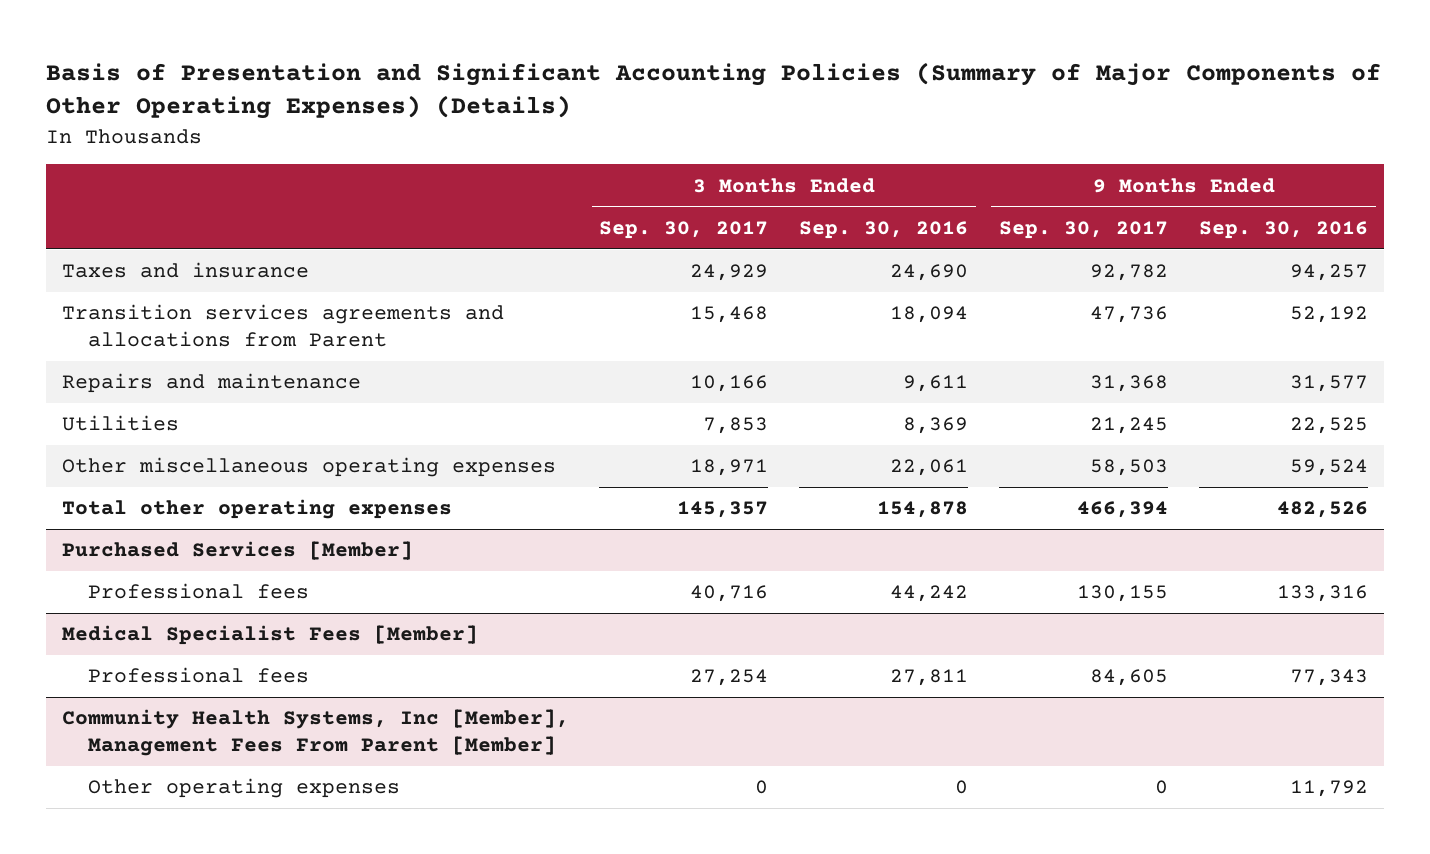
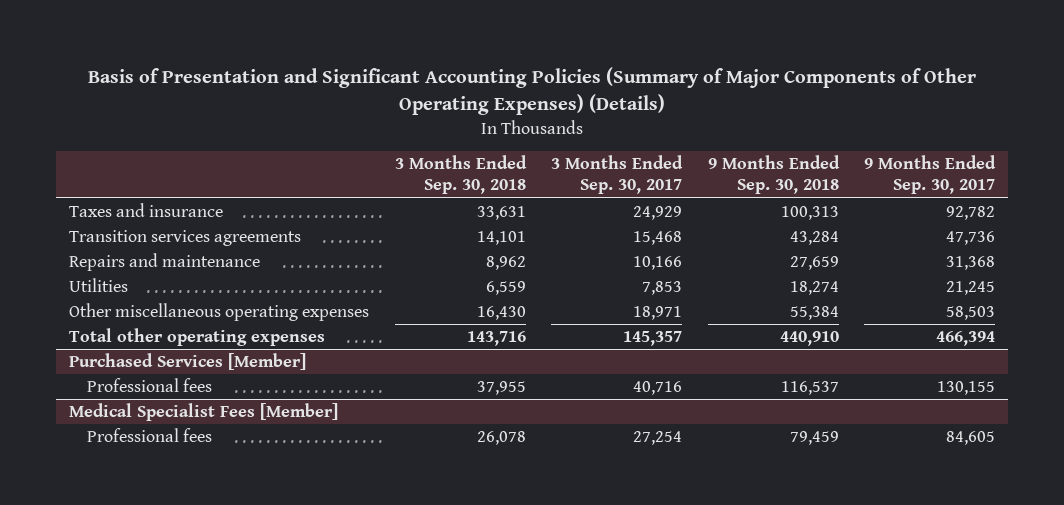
[799,220,969,239] Sep. 30, 2016 -> none
[1199,220,1369,239] Sep. 30, 2016 -> none
none -> [394,155,527,195] 3 Months Ended Sep. 30, 2018
none -> [707,155,840,195] 9 Months Ended Sep. 30, 2018
[61,304,504,348] Transition services agreements and allocations from Parent -> [69,230,302,247] Transition services agreements
[61,709,569,757] Community Health Systems, Inc [Member], Management Fees From Parent [Member] -> none
[88,778,401,799] Other operating expenses -> none

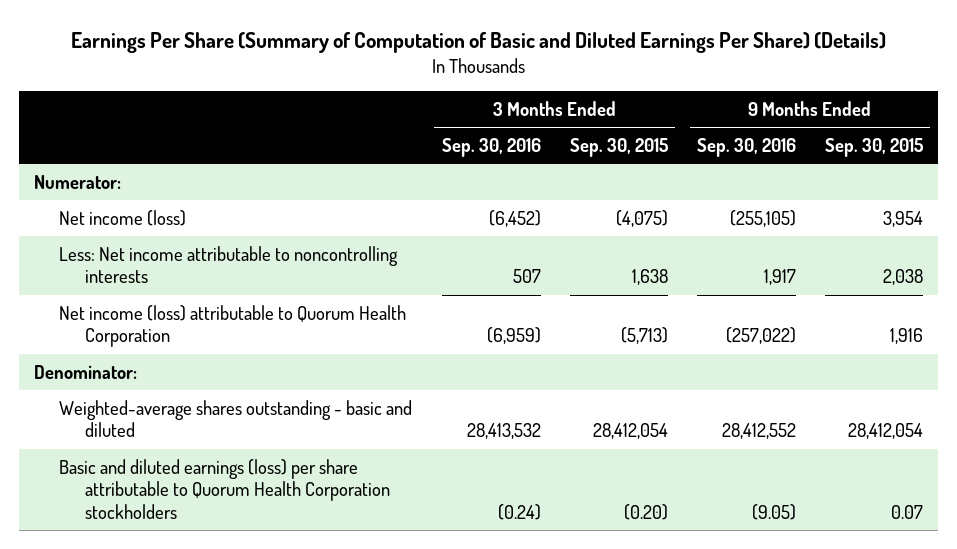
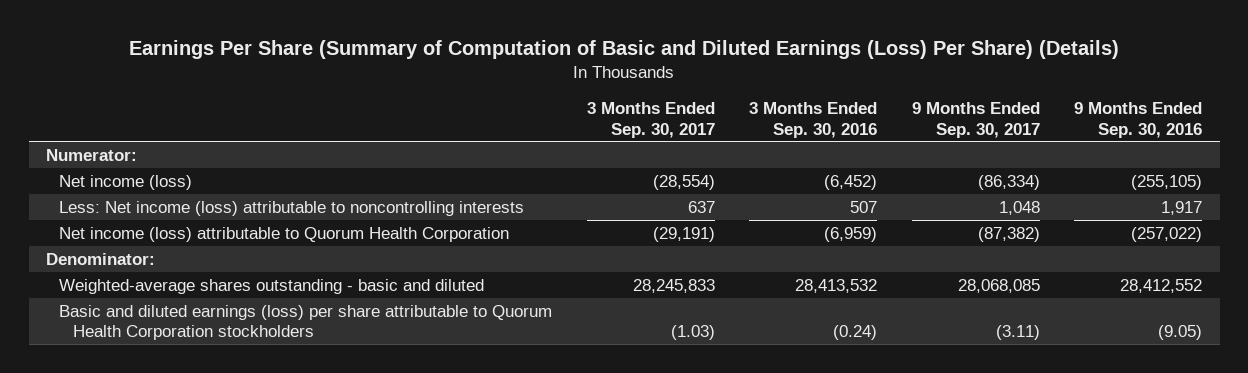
[70,31,886,53] Earnings Per Share (Summary of Computation of Basic and Diluted Earnings Per Share) (Details) -> [129,40,1120,60] Earnings Per Share (Summary of Computation of Basic and Diluted Earnings (Loss) Per Share) (Details)
[569,138,668,158] Sep. 30, 2015 -> none
[824,138,923,158] Sep. 30, 2015 -> none
none -> [586,102,715,138] 3 Months Ended Sep. 30, 2017
none -> [911,102,1040,138] 9 Months Ended Sep. 30, 2017
[59,245,399,284] Less: Net income attributable to noncontrolling interests -> [59,200,525,216] Less: Net income (loss) attributable to noncontrolling interests

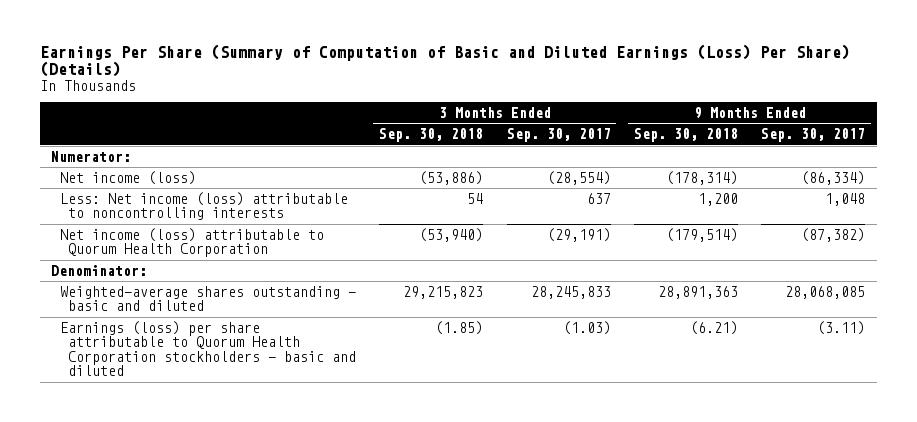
[749,102,878,138] 3 Months Ended Sep. 30, 2016 -> none
[1074,102,1203,138] 9 Months Ended Sep. 30, 2016 -> none
none -> [379,128,484,143] Sep. 30, 2018
none -> [633,128,738,143] Sep. 30, 2018
[59,304,553,340] Basic and diluted earnings (loss) per share attributable to Quorum Health Corporation stockholders -> [59,320,356,377] Earnings (loss) per share attributable to Quorum Health Corporation stockholders - basic and diluted

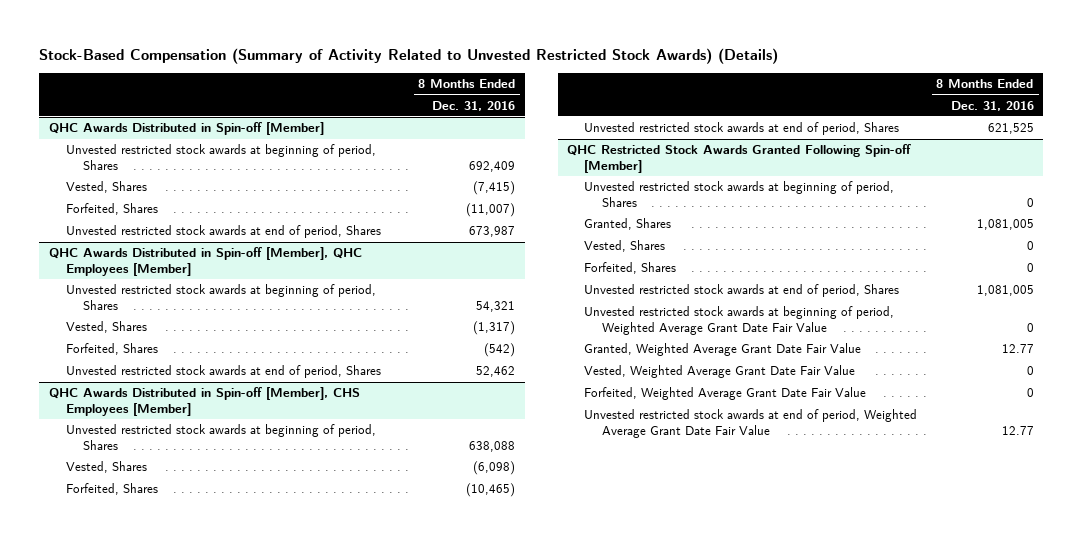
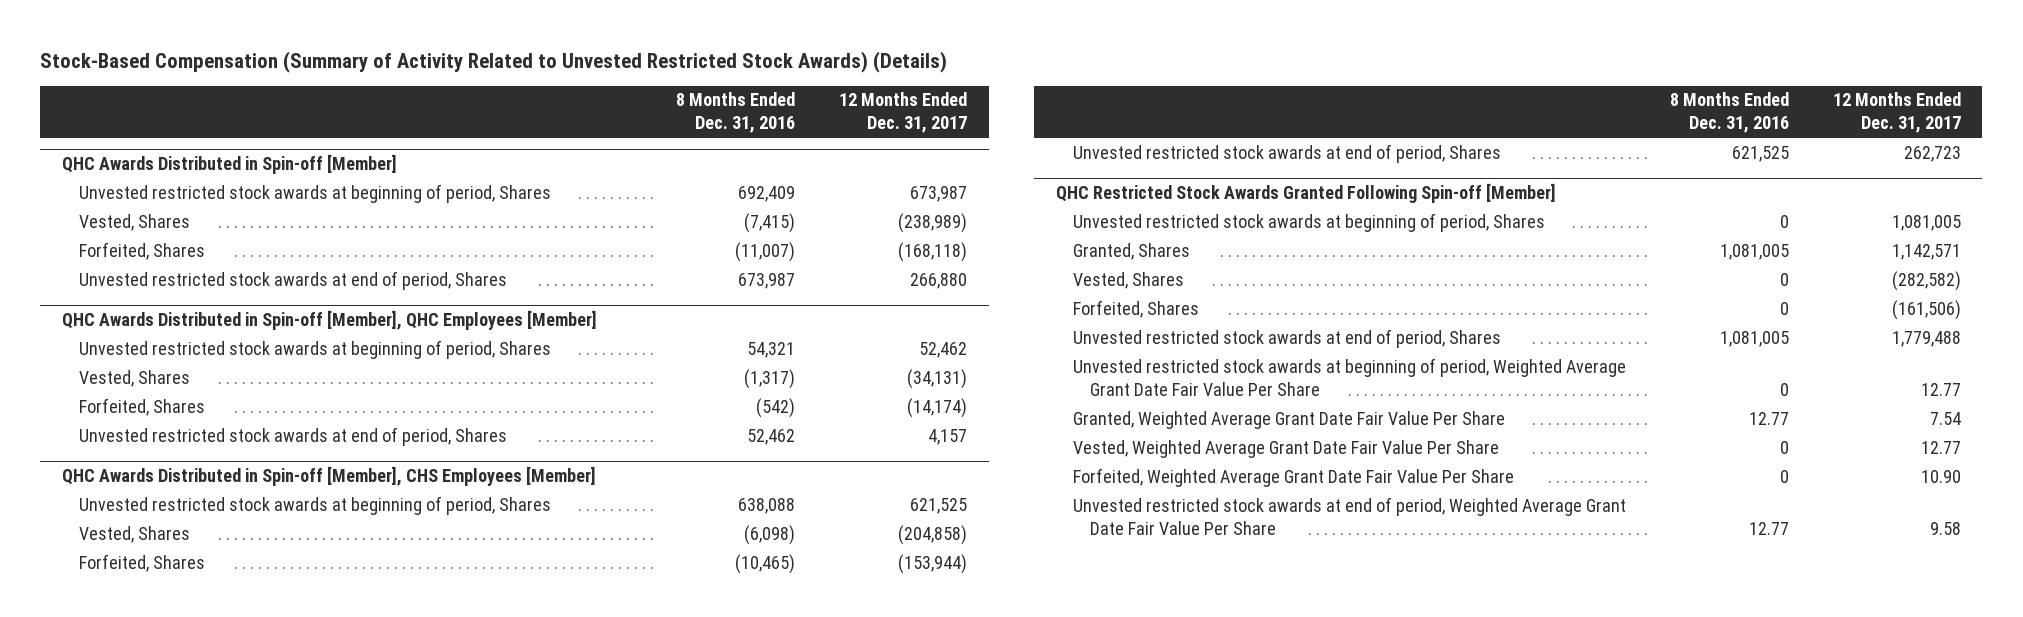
none -> [839,92,968,134] 12 Months Ended Dec. 31, 2017
[584,306,895,336] Unvested restricted stock awards at beginning of period, Weighted Average Grant Date Fair Value -> [1072,357,1626,396] Unvested restricted stock awards at beginning of period, Weighted Average Grant Date Fair Value Per Share
[584,343,862,357] Granted, Weighted Average Grant Date Fair Value -> [1072,410,1505,429] Granted, Weighted Average Grant Date Fair Value Per Share
[584,365,856,379] Vested, Weighted Average Grant Date Fair Value -> [1072,439,1499,458] Vested, Weighted Average Grant Date Fair Value Per Share
[584,387,867,401] Forfeited, Weighted Average Grant Date Fair Value -> [1072,467,1514,487] Forfeited, Weighted Average Grant Date Fair Value Per Share
[584,409,918,439] Unvested restricted stock awards at end of period, Weighted Average Grant Date Fair Value -> [1072,496,1626,535] Unvested restricted stock awards at end of period, Weighted Average Grant Date Fair Value Per Share

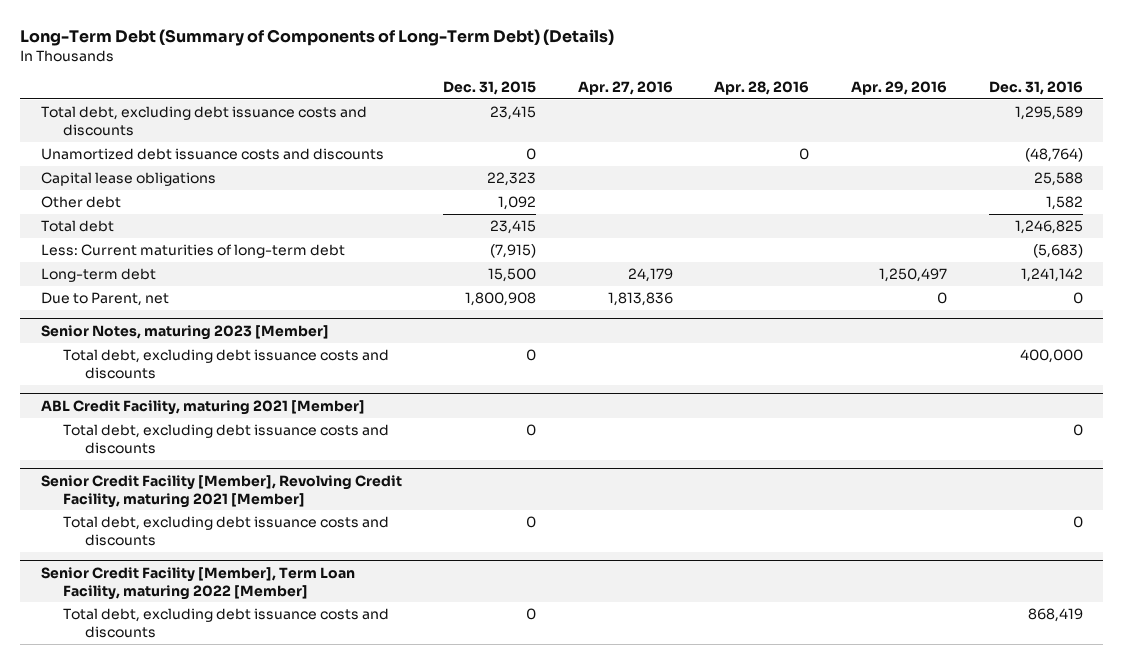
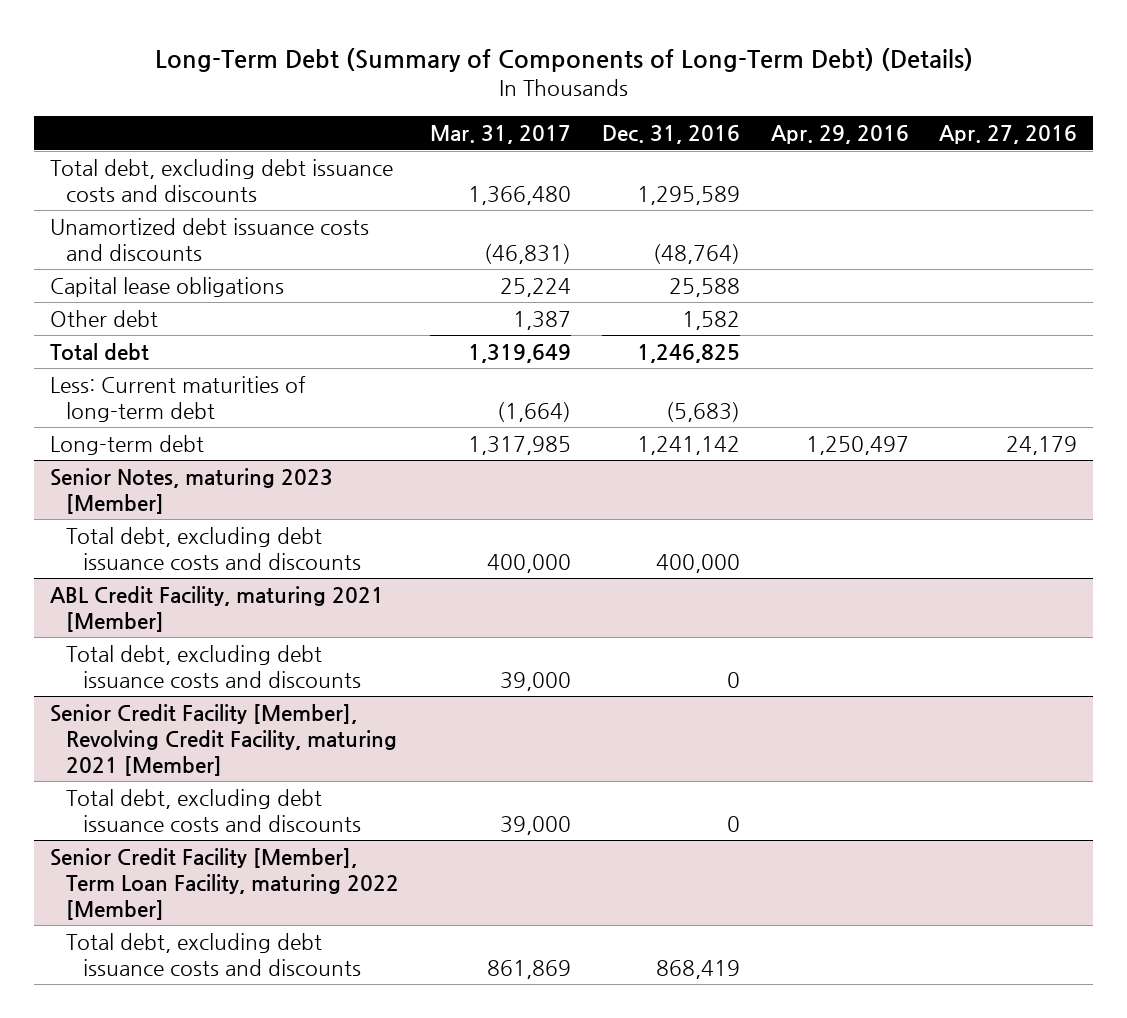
[443,80,537,95] Dec. 31, 2015 -> none
[714,80,810,95] Apr. 28, 2016 -> none
none -> [430,125,572,145] Mar. 31, 2017
[40,292,169,307] Due to Parent, net -> none

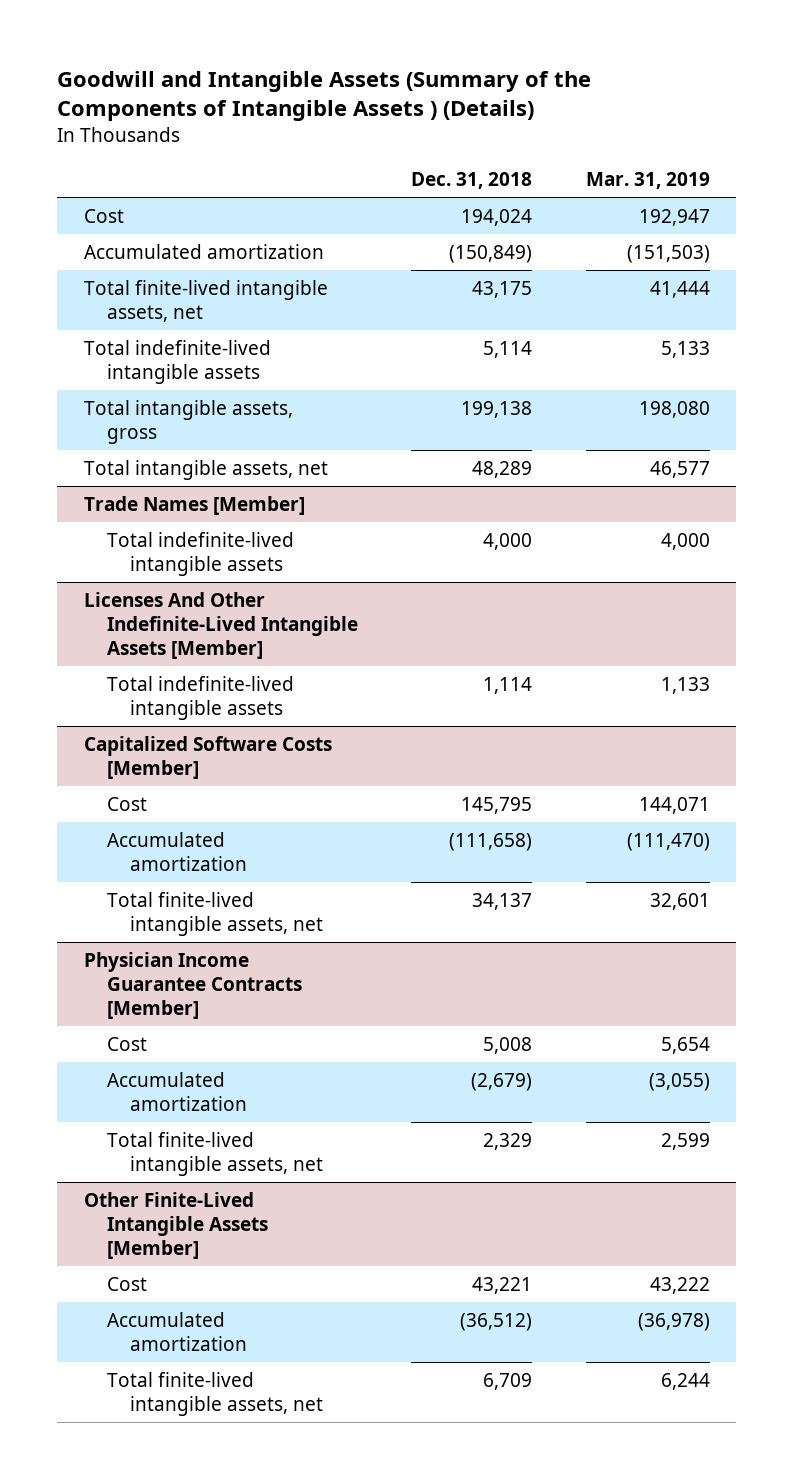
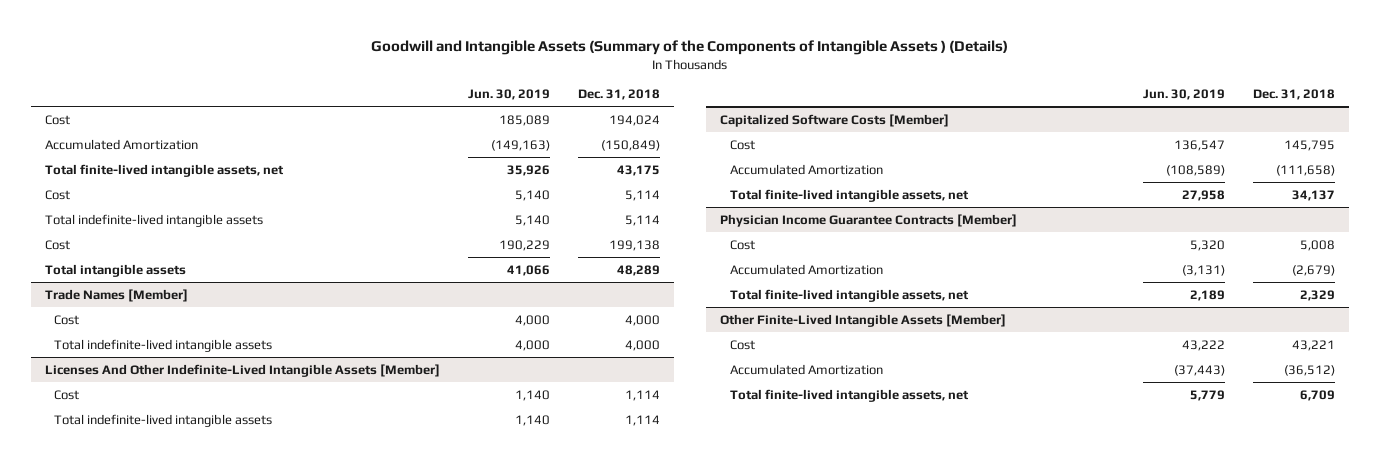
[585,172,710,190] Mar. 31, 2019 -> none
none -> [467,89,550,101] Jun. 30, 2019
[84,243,325,259] Accumulated amortization -> [44,138,198,150] Accumulated Amortization
none -> [44,189,70,200] Cost
[84,399,294,444] Total intangible assets, gross -> [44,239,70,250] Cost
[84,459,329,480] Total intangible assets, net -> [44,263,186,277] Total intangible assets
none -> [54,314,80,325] Cost
none -> [54,389,80,400] Cost
[107,831,248,871] Accumulated amortization -> [729,163,883,175] Accumulated Amortization
[107,1071,248,1111] Accumulated amortization -> [729,263,883,275] Accumulated Amortization
[107,1311,248,1351] Accumulated amortization -> [729,363,883,375] Accumulated Amortization

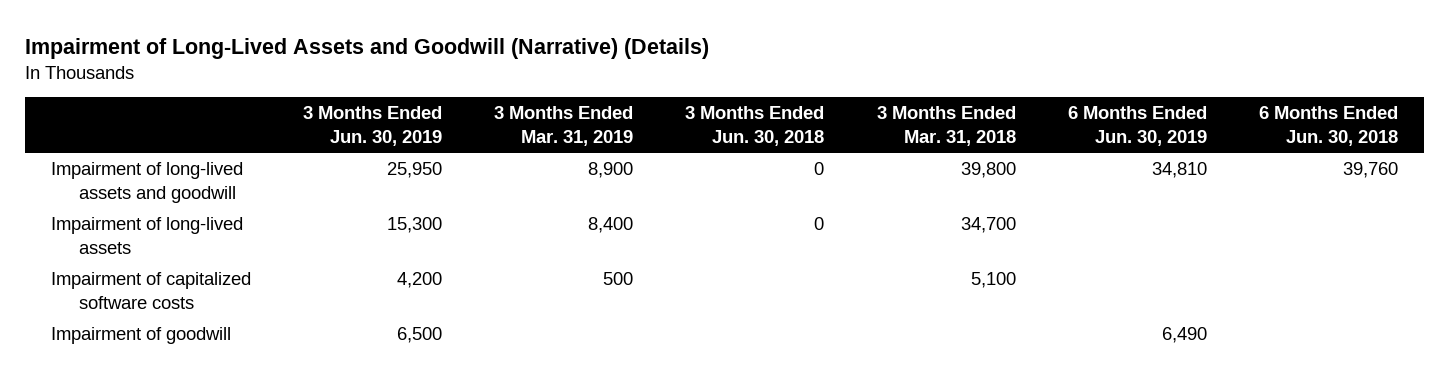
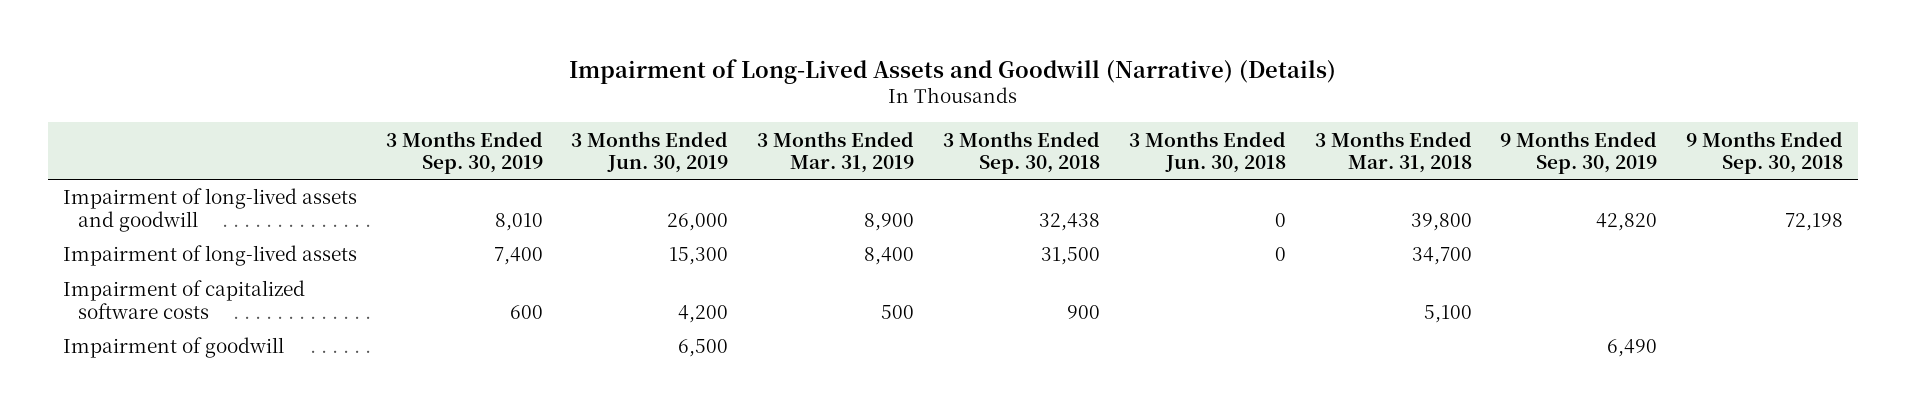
[1067,106,1207,147] 6 Months Ended Jun. 30, 2019 -> none
[1258,106,1398,147] 6 Months Ended Jun. 30, 2018 -> none
none -> [385,130,543,174] 3 Months Ended Sep. 30, 2019
none -> [942,130,1100,174] 3 Months Ended Sep. 30, 2018
none -> [1500,130,1658,174] 9 Months Ended Sep. 30, 2019
none -> [1686,130,1844,174] 9 Months Ended Sep. 30, 2018
[387,161,443,178] 25,950 -> [667,212,729,231] 26,000

